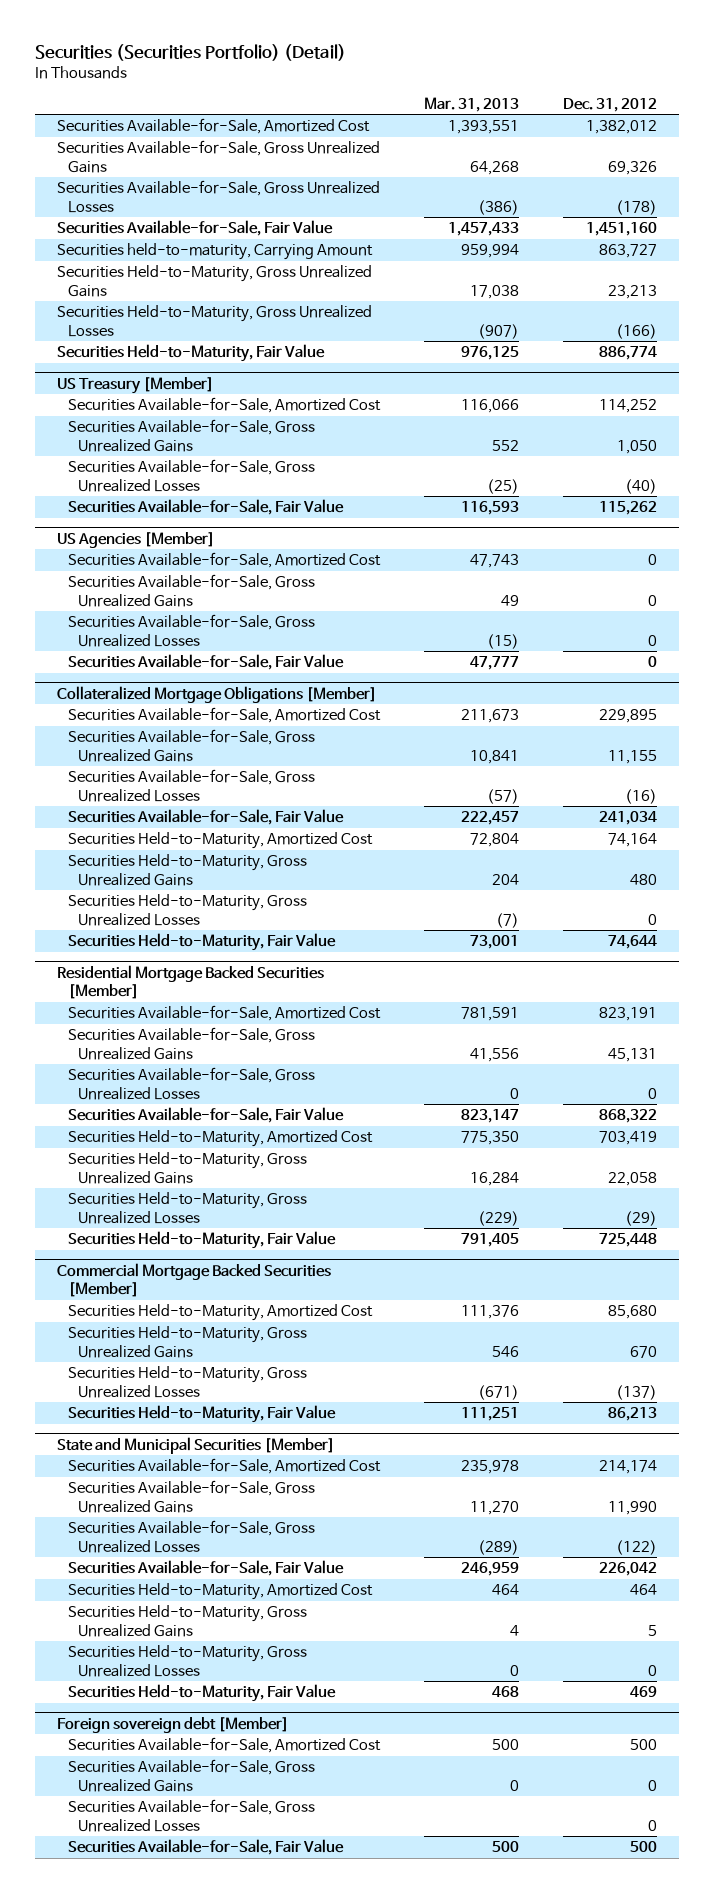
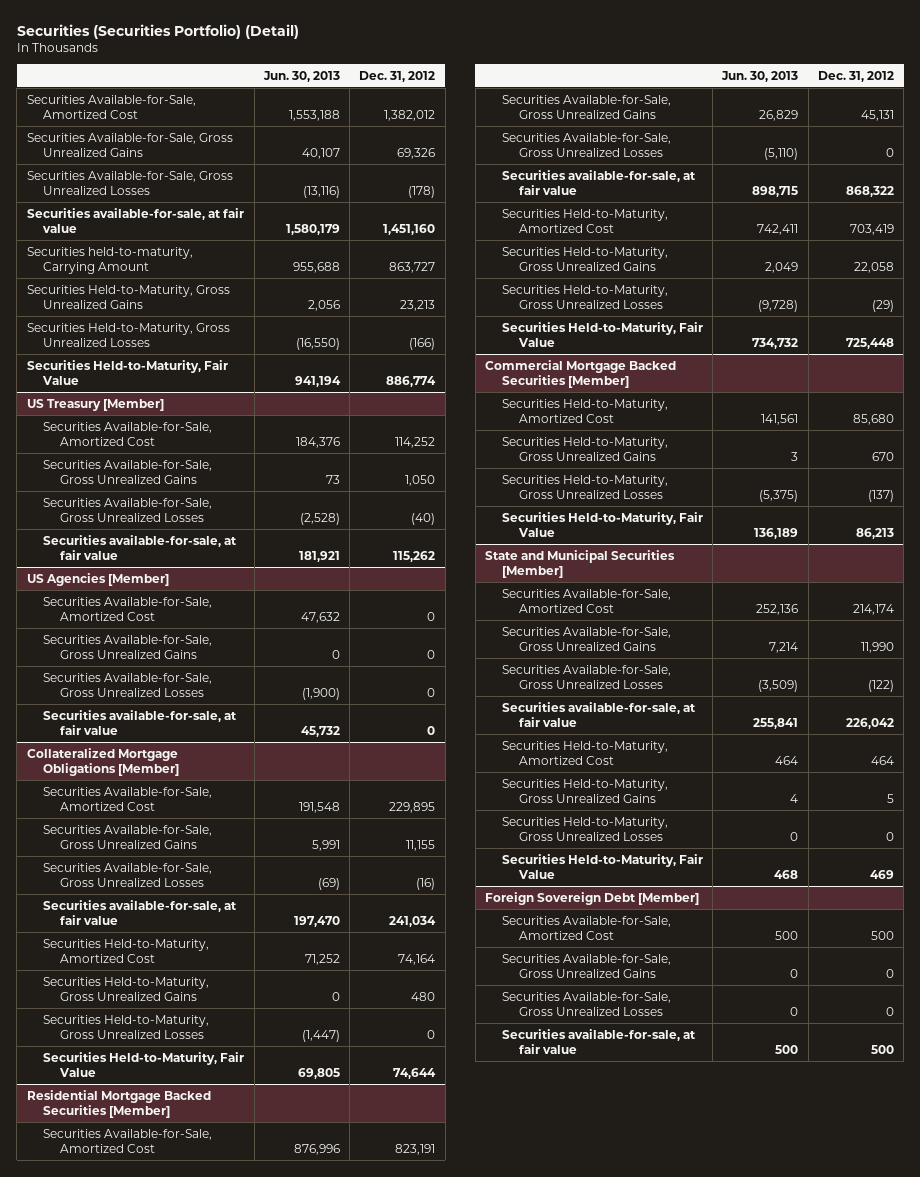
[423,96,519,112] Mar. 31, 2013 -> none
none -> [262,70,340,82] Jun. 30, 2013
[56,220,333,237] Securities Available-for-Sale, Fair Value -> [26,207,244,233] Securities available-for-sale, at fair value
[67,499,344,516] Securities Available-for-Sale, Fair Value -> [43,534,238,560] Securities available-for-sale, at fair value
[67,654,344,671] Securities Available-for-Sale, Fair Value -> [43,709,238,735] Securities available-for-sale, at fair value
[67,809,344,826] Securities Available-for-Sale, Fair Value -> [43,899,238,925] Securities available-for-sale, at fair value
[67,1107,344,1124] Securities Available-for-Sale, Fair Value -> [501,169,696,195] Securities available-for-sale, at fair value
[67,1560,344,1577] Securities Available-for-Sale, Fair Value -> [501,701,696,727] Securities available-for-sale, at fair value
[56,1716,289,1733] Foreign sovereign debt [Member] -> [485,891,700,905] Foreign Sovereign Debt [Member]
[67,1839,344,1856] Securities Available-for-Sale, Fair Value -> [501,1028,696,1054] Securities available-for-sale, at fair value

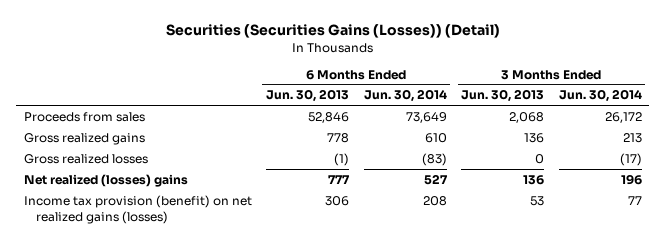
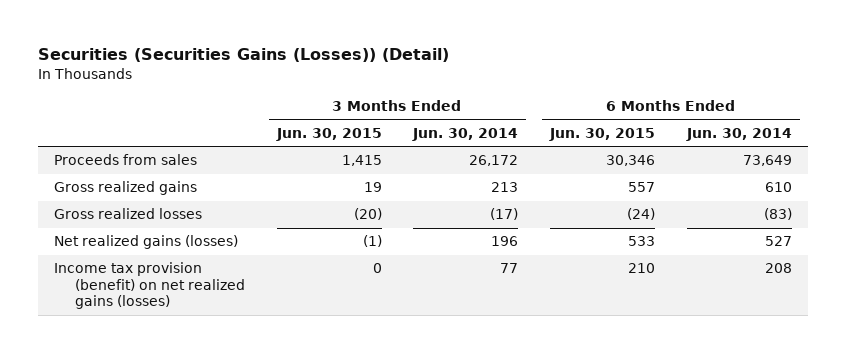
[266,89,350,103] Jun. 30, 2013 -> none
[461,89,545,103] Jun. 30, 2013 -> none
none -> [275,127,382,141] Jun. 30, 2015
none -> [548,127,655,141] Jun. 30, 2015
[23,173,188,187] Net realized (losses) gains -> [53,235,238,250] Net realized gains (losses)

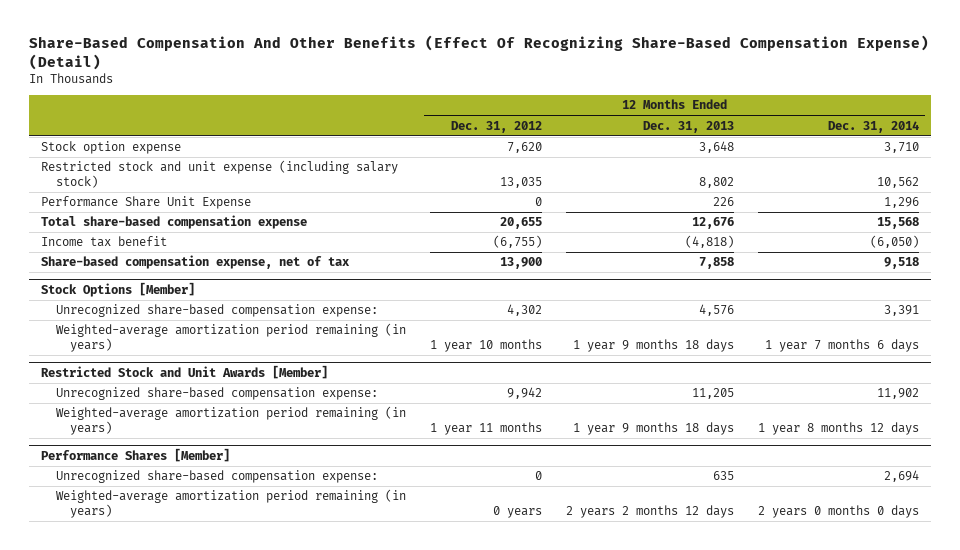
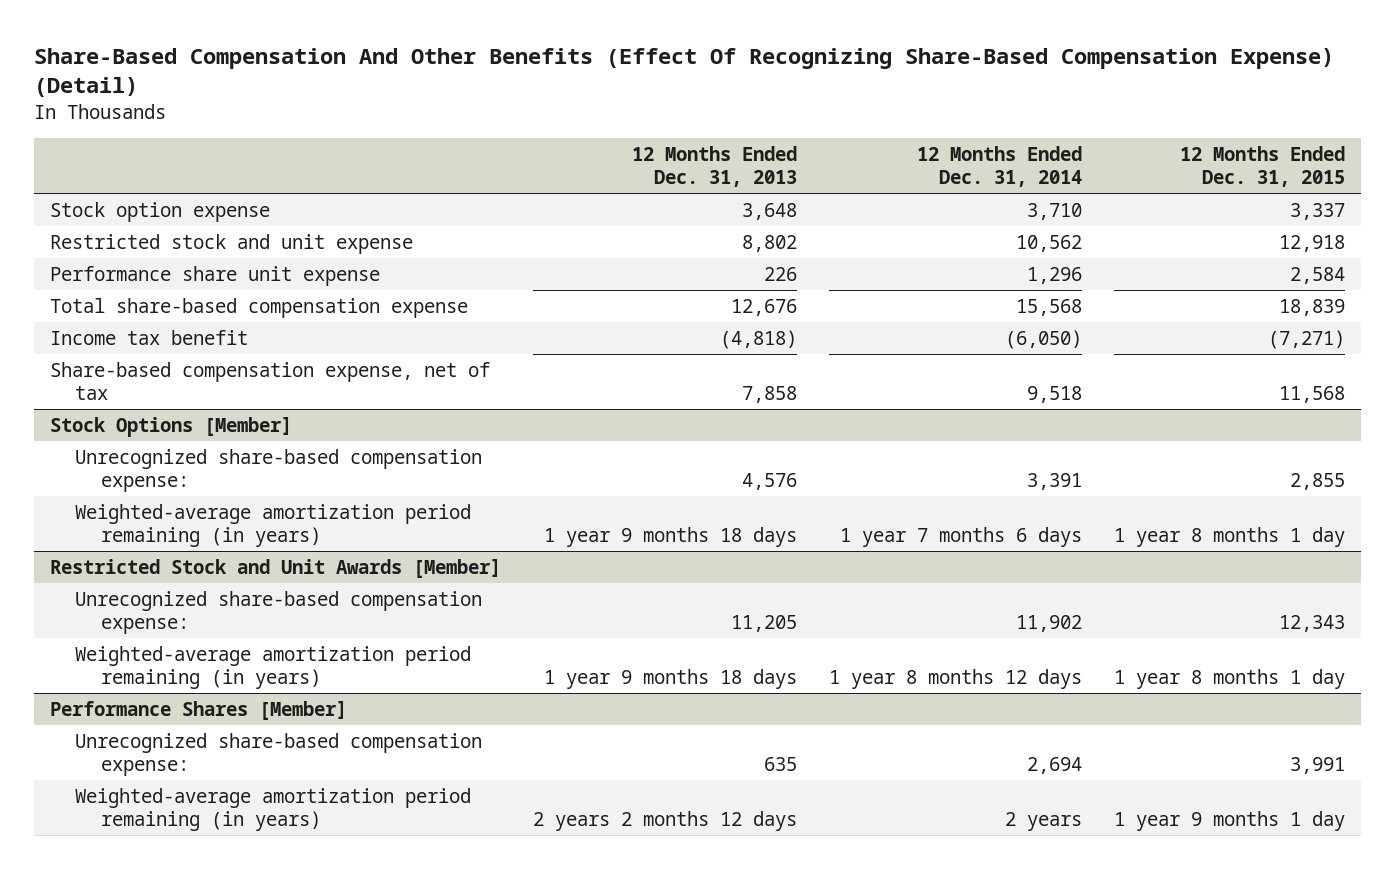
[450,120,542,133] Dec. 31, 2012 -> none
none -> [1180,146,1346,188] 12 Months Ended Dec. 31, 2015
[41,160,399,189] Restricted stock and unit expense (including salary stock) -> [50,233,414,254] Restricted stock and unit expense
[41,196,252,210] Performance Share Unit Expense -> [50,265,381,286] Performance share unit expense
[758,505,920,519] 2 years 0 months 0 days -> [1005,811,1083,831] 2 years

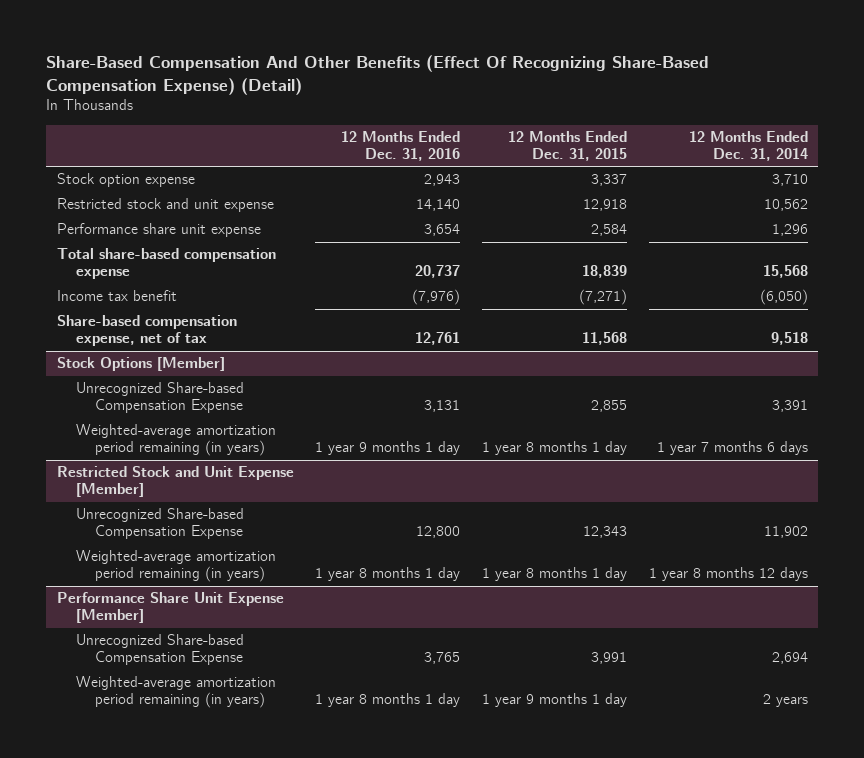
[632,146,798,188] 12 Months Ended Dec. 31, 2013 -> none
none -> [341,131,461,162] 12 Months Ended Dec. 31, 2016
[75,448,483,492] Unrecognized share-based compensation expense: -> [75,382,244,414] Unrecognized Share-based Compensation Expense
[50,558,502,578] Restricted Stock and Unit Awards [Member] -> [56,466,294,498] Restricted Stock and Unit Expense [Member]
[75,590,483,634] Unrecognized share-based compensation expense: -> [75,508,244,540] Unrecognized Share-based Compensation Expense
[50,700,348,720] Performance Shares [Member] -> [56,592,284,624] Performance Share Unit Expense [Member]
[75,732,483,776] Unrecognized share-based compensation expense: -> [75,634,244,666] Unrecognized Share-based Compensation Expense

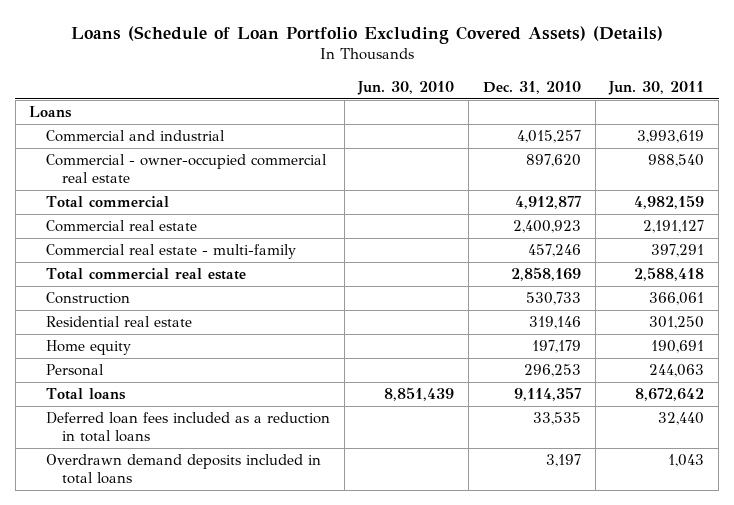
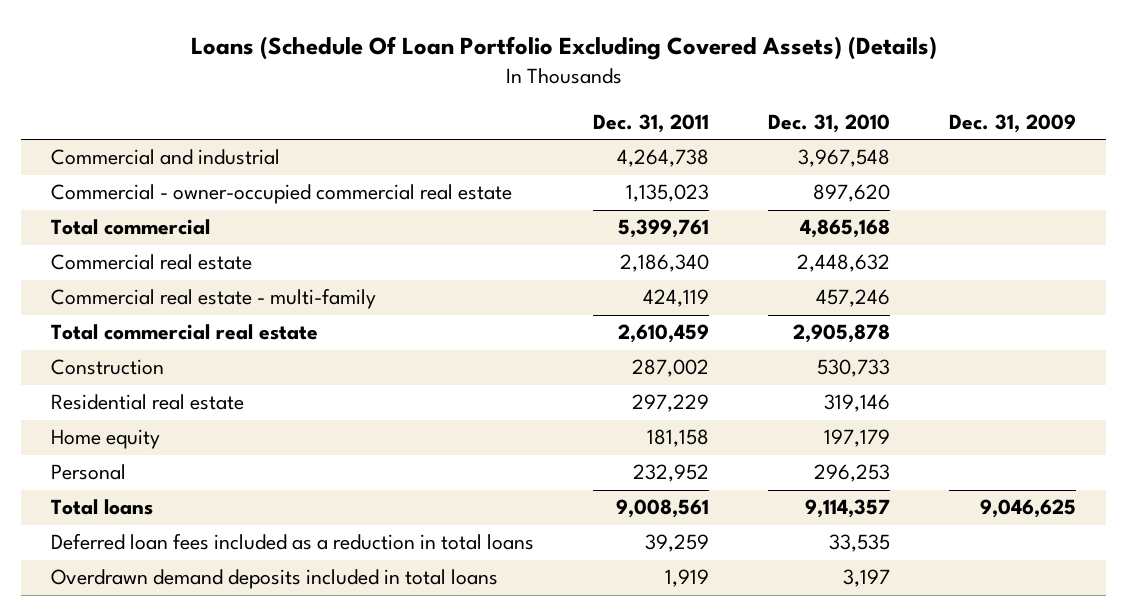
[70,25,663,44] Loans (Schedule of Loan Portfolio Excluding Covered Assets) (Details) -> [190,36,937,61] Loans (Schedule Of Loan Portfolio Excluding Covered Assets) (Details)
[357,80,455,95] Jun. 30, 2010 -> none
[608,80,705,95] Jun. 30, 2011 -> none
none -> [592,114,709,134] Dec. 31, 2011
none -> [949,114,1077,134] Dec. 31, 2009
[29,106,73,119] Loans -> none
[516,130,581,144] 4,015,257 -> [798,149,891,168] 3,967,548
[514,196,581,210] 4,912,877 -> [800,219,891,239] 4,865,168
[512,220,581,234] 2,400,923 -> [797,254,891,273] 2,448,632
[510,267,581,282] 2,858,169 -> [793,324,891,344] 2,905,878

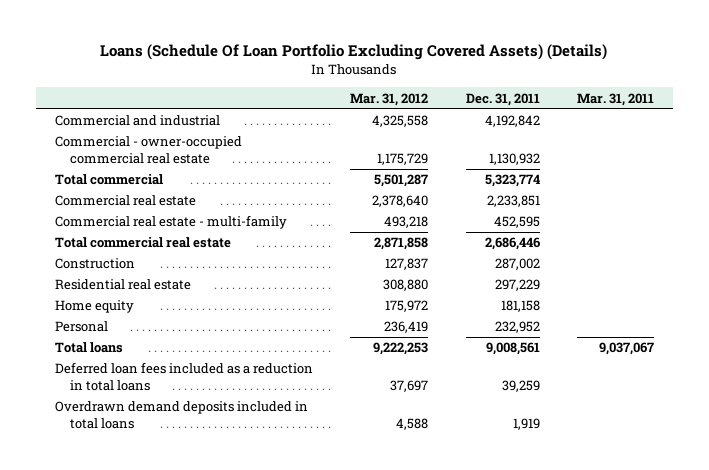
[768,114,891,134] Dec. 31, 2010 -> none
[949,114,1077,134] Dec. 31, 2009 -> none
none -> [350,92,429,106] Mar. 31, 2012
none -> [577,92,655,106] Mar. 31, 2011
[616,149,709,168] 4,264,738 -> [484,115,540,128] 4,192,842
[625,184,709,203] 1,135,023 -> [488,153,540,166] 1,130,932
[617,219,709,239] 5,399,761 -> [484,174,540,188] 5,323,774
[619,254,709,273] 2,186,340 -> [486,195,540,208] 2,233,851
[642,289,709,308] 424,119 -> [493,216,540,229] 452,595
[617,324,709,344] 2,610,459 -> [484,237,540,251] 2,686,446

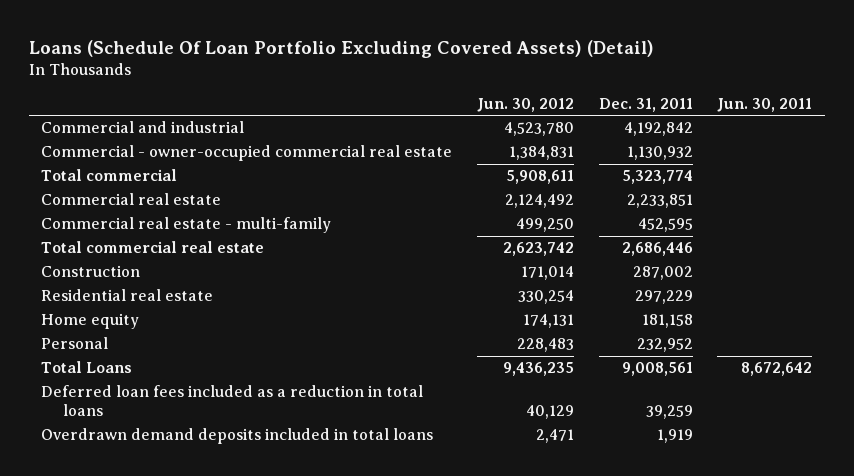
[100,44,608,61] Loans (Schedule Of Loan Portfolio Excluding Covered Assets) (Details) -> [28,39,654,58] Loans (Schedule Of Loan Portfolio Excluding Covered Assets) (Detail)
[350,92,429,106] Mar. 31, 2012 -> none
[577,92,655,106] Mar. 31, 2011 -> none
none -> [476,97,574,112] Jun. 30, 2012
none -> [717,97,813,112] Jun. 30, 2011
[54,342,123,354] Total loans -> [41,361,133,374] Total Loans

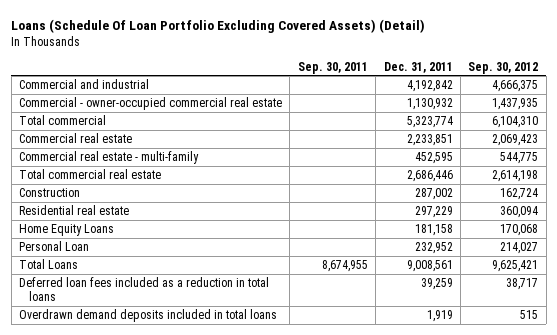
[476,97,574,112] Jun. 30, 2012 -> none
[717,97,813,112] Jun. 30, 2011 -> none
none -> [297,61,368,74] Sep. 30, 2011
none -> [468,61,539,74] Sep. 30, 2012
[41,313,140,330] Home equity -> [19,224,115,237] Home Equity Loans
[41,337,109,350] Personal -> [19,241,90,252] Personal Loan

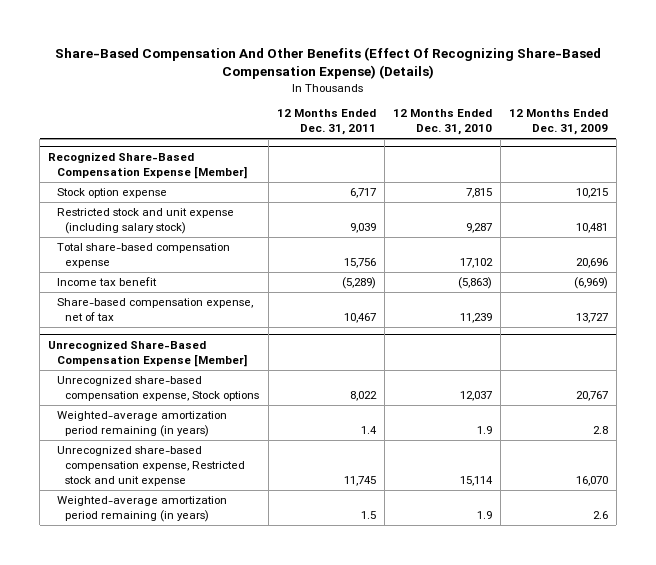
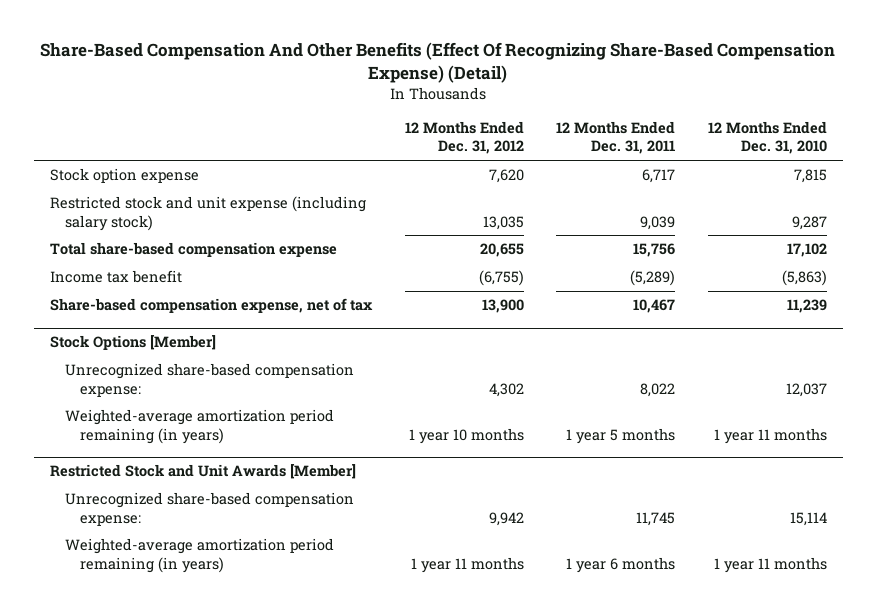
[55,46,602,79] Share-Based Compensation And Other Benefits (Effect Of Recognizing Share-Based Compensation Expense) (Details) -> [40,42,836,84] Share-Based Compensation And Other Benefits (Effect Of Recognizing Share-Based Compensation Expense) (Detail)
[508,109,608,136] 12 Months Ended Dec. 31, 2009 -> none
none -> [404,121,524,155] 12 Months Ended Dec. 31, 2012
[48,151,247,179] Recognized Share-Based Compensation Expense [Member] -> none
[48,339,247,367] Unrecognized Share-Based Compensation Expense [Member] -> none
none -> [49,335,216,351] Stock Options [Member]
[56,376,260,402] Unrecognized share-based compensation expense, Stock options -> [65,363,355,397] Unrecognized share-based compensation expense:
[360,426,377,435] 1.4 -> [566,427,676,444] 1 year 5 months
[476,426,492,435] 1.9 -> [713,427,827,444] 1 year 11 months
none -> [49,464,356,480] Restricted Stock and Unit Awards [Member]
[56,446,246,487] Unrecognized share-based compensation expense, Restricted stock and unit expense -> [65,492,355,526] Unrecognized share-based compensation expense:
[360,511,376,520] 1.5 -> [566,556,676,573] 1 year 6 months
[476,511,492,520] 1.9 -> [713,556,827,573] 1 year 11 months

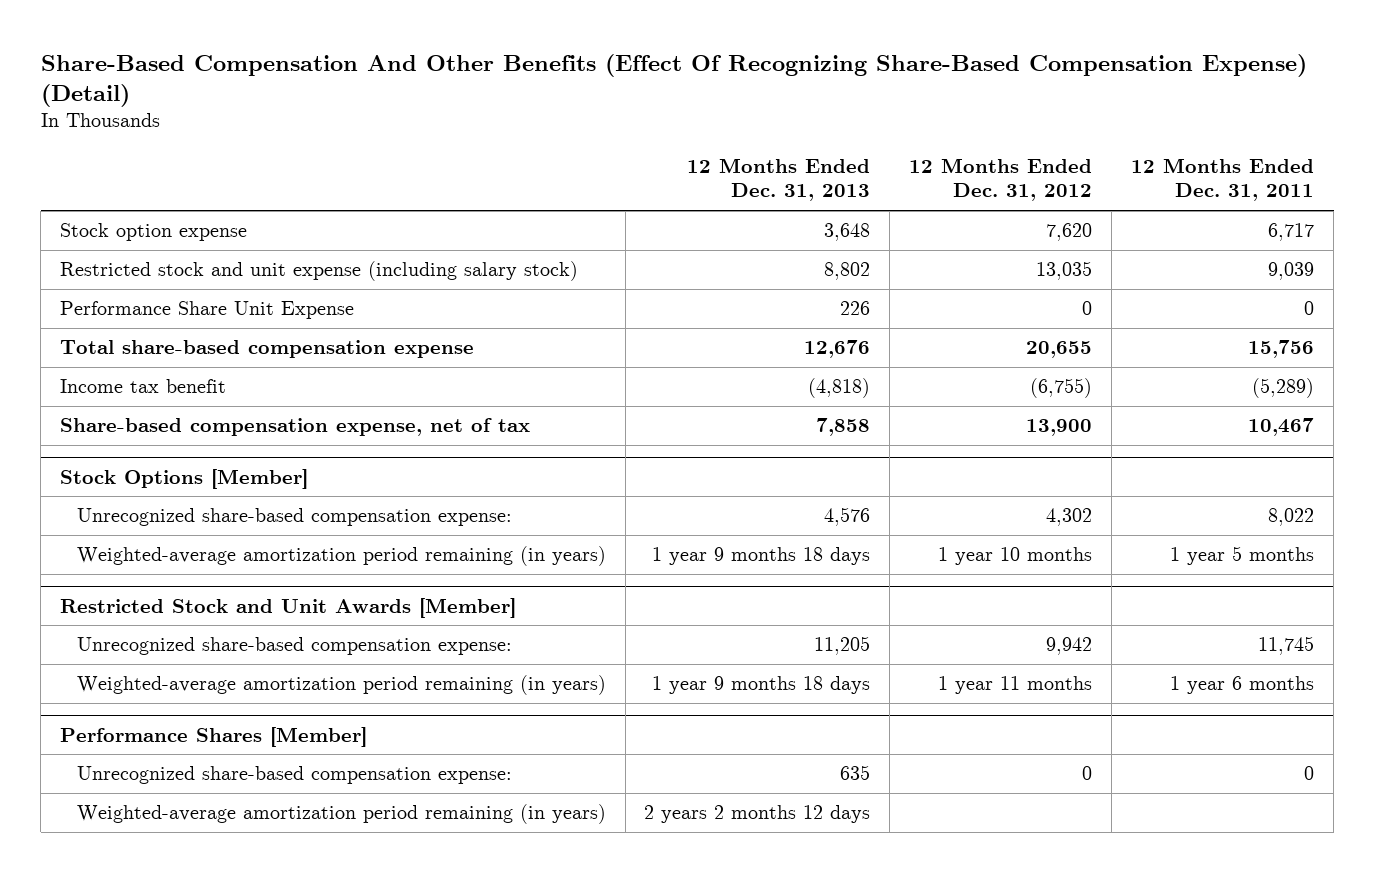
[707,121,827,155] 12 Months Ended Dec. 31, 2010 -> none
none -> [687,157,871,202] 12 Months Ended Dec. 31, 2013
none -> [59,301,354,320] Performance Share Unit Expense
none -> [59,726,367,747] Performance Shares [Member]
none -> [76,766,512,785] Unrecognized share-based compensation expense:
none -> [76,804,606,825] Weighted-average amortization period remaining (in years)

